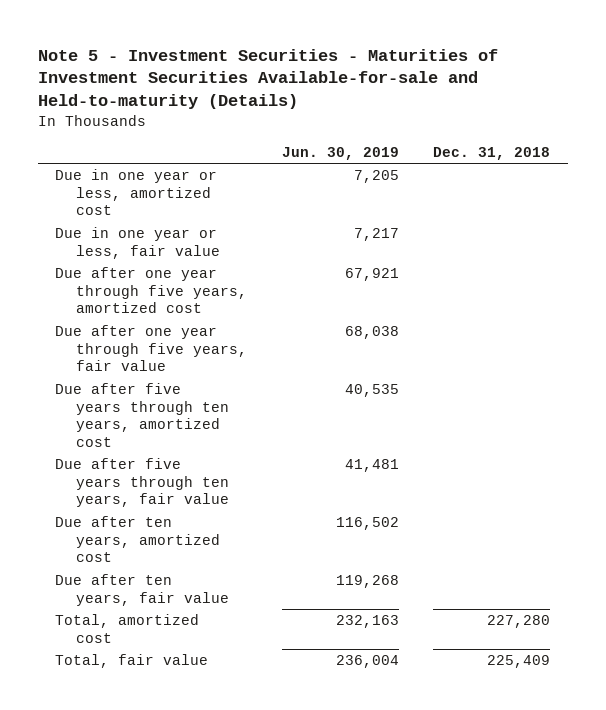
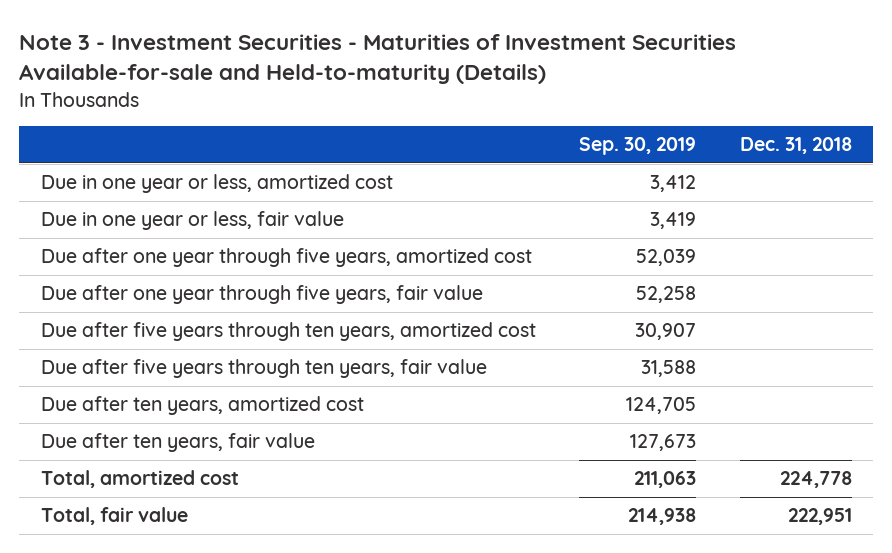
[37,48,498,110] Note 5 - Investment Securities - Maturities of Investment Securities Available-for-sale and Held-to-maturity (Details) -> [19,33,737,85] Note 3 - Investment Securities - Maturities of Investment Securities Available-for-sale and Held-to-maturity (Details)
[281,146,399,160] Jun. 30, 2019 -> none
none -> [579,137,697,156] Sep. 30, 2019
[487,615,551,629] 227,280 -> [779,471,852,489] 224,778
[487,655,551,669] 225,409 -> [787,508,852,526] 222,951

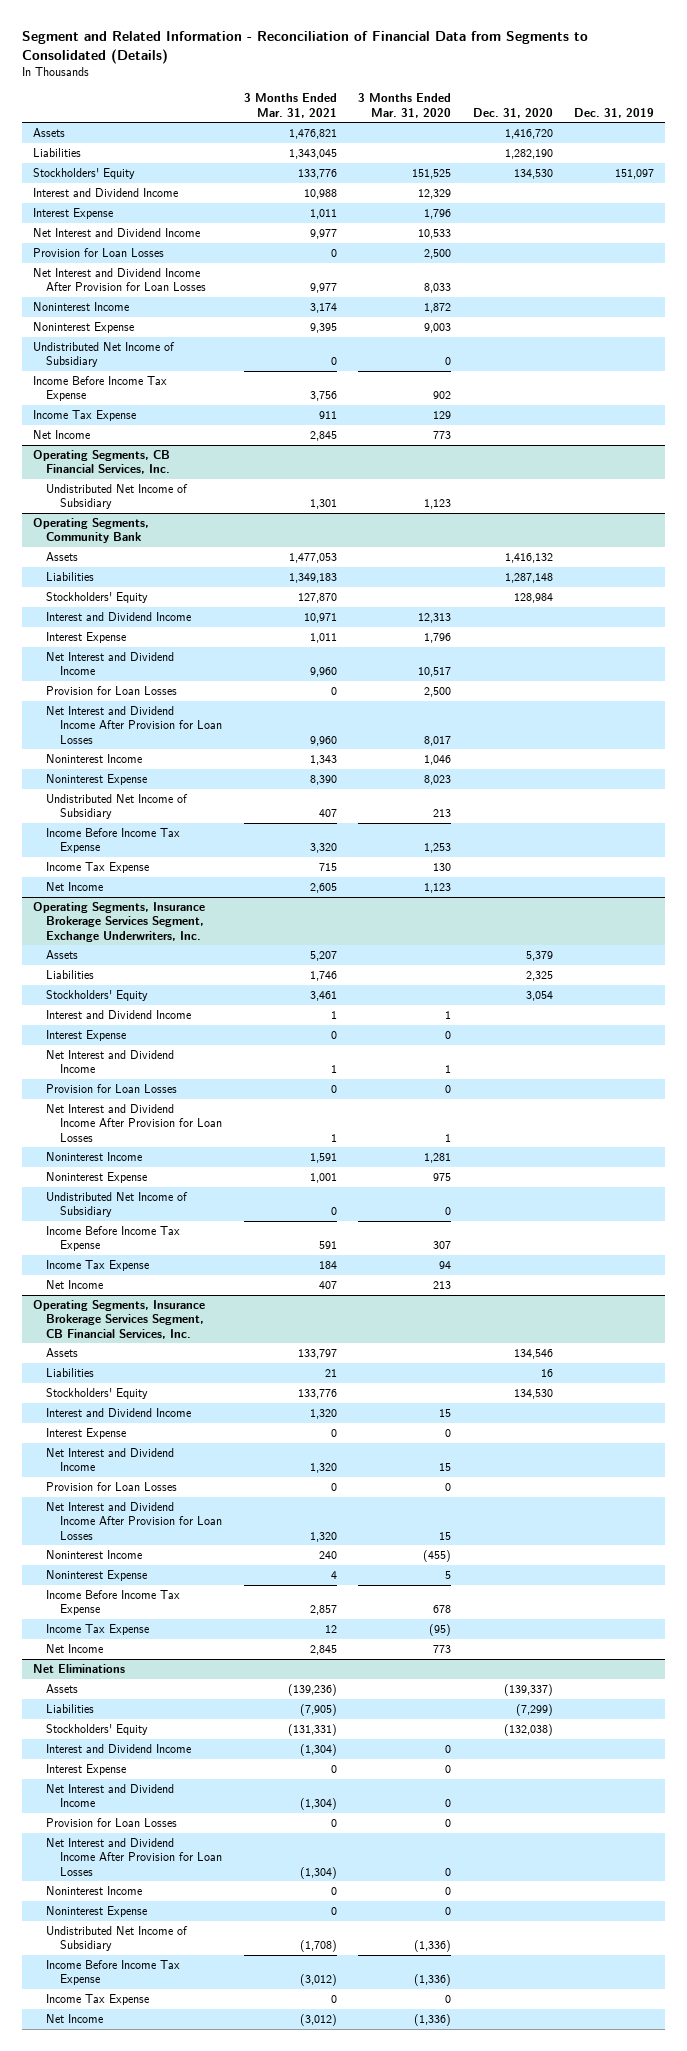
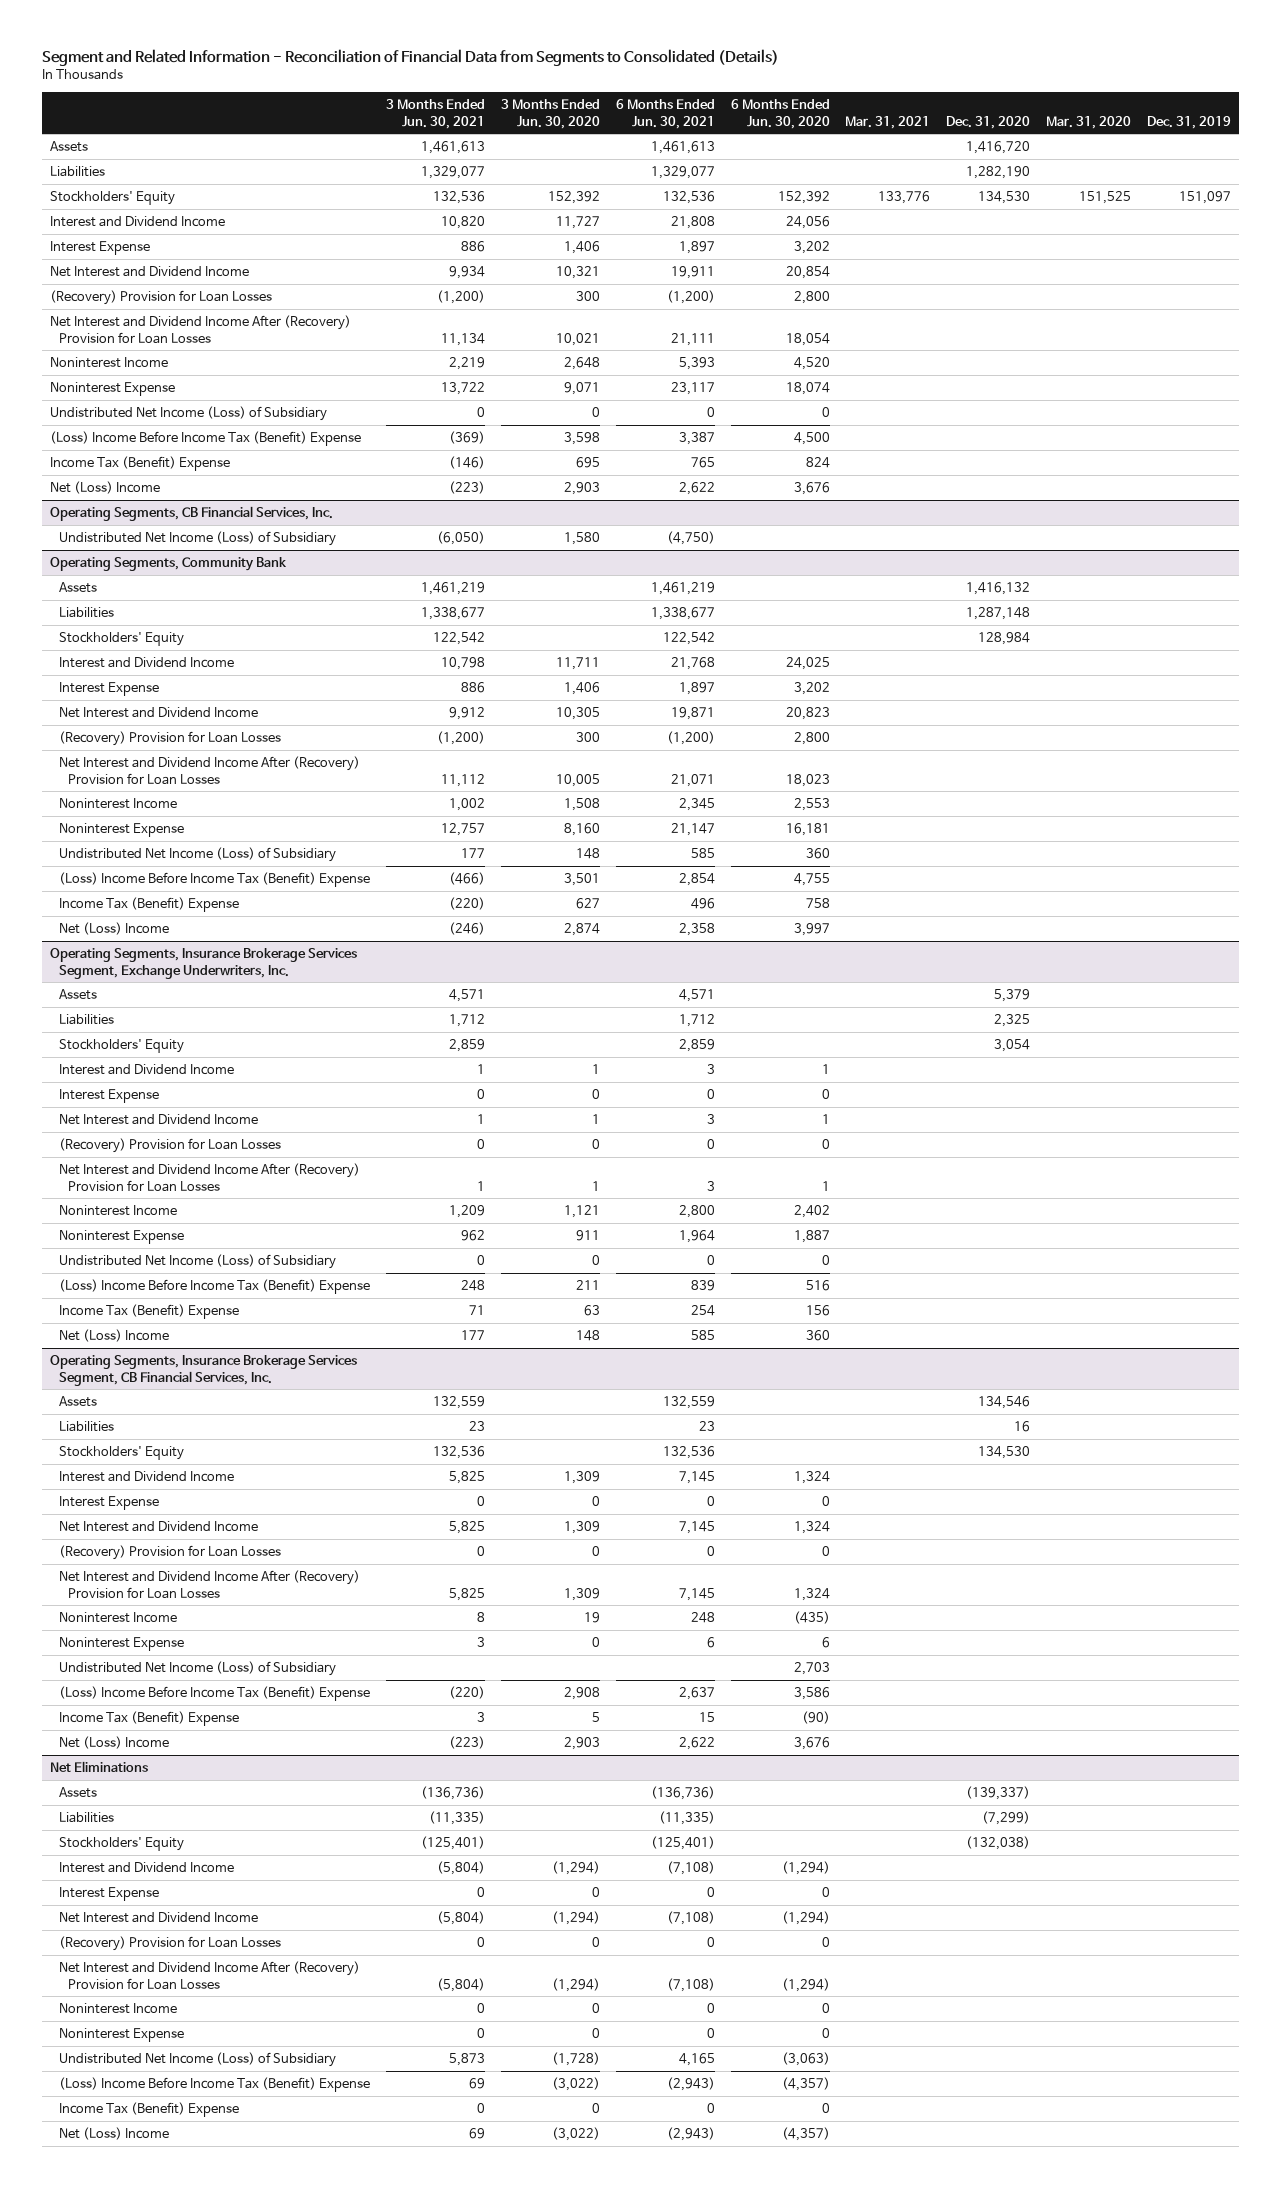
[243,93,337,118] 3 Months Ended Mar. 31, 2021 -> none
[358,93,452,118] 3 Months Ended Mar. 31, 2020 -> none
none -> [385,99,485,129] 3 Months Ended Jun. 30, 2021
none -> [500,99,600,129] 3 Months Ended Jun. 30, 2020
none -> [615,99,715,129] 6 Months Ended Jun. 30, 2021
none -> [730,99,830,129] 6 Months Ended Jun. 30, 2020
none -> [845,115,931,129] Mar. 31, 2021
none -> [1046,115,1132,129] Mar. 31, 2020
[32,248,164,258] Provision for Loan Losses -> [49,289,272,305] (Recovery) Provision for Loan Losses
[32,268,207,292] Net Interest and Dividend Income After Provision for Loan Losses -> [49,314,351,344] Net Interest and Dividend Income After (Recovery) Provision for Loan Losses
[32,342,175,368] Undistributed Net Income of Subsidiary -> [49,405,327,421] Undistributed Net Income (Loss) of Subsidiary
[32,376,167,402] Income Before Income Tax Expense -> [49,430,361,446] (Loss) Income Before Income Tax (Benefit) Expense
[32,410,136,422] Income Tax Expense -> [49,455,230,471] Income Tax (Benefit) Expense
[32,430,90,440] Net Income -> [49,480,160,494] Net (Loss) Income
[46,484,189,510] Undistributed Net Income of Subsidiary -> [59,530,337,546] Undistributed Net Income (Loss) of Subsidiary
[46,686,178,696] Provision for Loan Losses -> [59,730,282,746] (Recovery) Provision for Loan Losses
[46,706,223,744] Net Interest and Dividend Income After Provision for Loan Losses -> [59,755,361,785] Net Interest and Dividend Income After (Recovery) Provision for Loan Losses
[46,794,189,820] Undistributed Net Income of Subsidiary -> [59,846,337,862] Undistributed Net Income (Loss) of Subsidiary
[46,828,181,854] Income Before Income Tax Expense -> [59,871,371,887] (Loss) Income Before Income Tax (Benefit) Expense
[46,862,150,874] Income Tax Expense -> [59,896,240,912] Income Tax (Benefit) Expense
[46,882,104,892] Net Income -> [59,921,170,935] Net (Loss) Income
[46,1084,178,1094] Provision for Loan Losses -> [59,1137,282,1153] (Recovery) Provision for Loan Losses
[46,1104,223,1142] Net Interest and Dividend Income After Provision for Loan Losses -> [59,1162,361,1192] Net Interest and Dividend Income After (Recovery) Provision for Loan Losses
[46,1192,189,1218] Undistributed Net Income of Subsidiary -> [59,1253,337,1269] Undistributed Net Income (Loss) of Subsidiary
[46,1226,181,1252] Income Before Income Tax Expense -> [59,1278,371,1294] (Loss) Income Before Income Tax (Benefit) Expense
[46,1260,150,1272] Income Tax Expense -> [59,1303,240,1319] Income Tax (Benefit) Expense
[46,1280,104,1290] Net Income -> [59,1328,170,1342] Net (Loss) Income
[46,1482,178,1492] Provision for Loan Losses -> [59,1544,282,1560] (Recovery) Provision for Loan Losses
[46,1502,223,1540] Net Interest and Dividend Income After Provision for Loan Losses -> [59,1569,361,1599] Net Interest and Dividend Income After (Recovery) Provision for Loan Losses
none -> [59,1660,337,1676] Undistributed Net Income (Loss) of Subsidiary
[46,1590,181,1616] Income Before Income Tax Expense -> [59,1685,371,1701] (Loss) Income Before Income Tax (Benefit) Expense
[46,1624,150,1636] Income Tax Expense -> [59,1710,240,1726] Income Tax (Benefit) Expense
[46,1644,104,1654] Net Income -> [59,1735,170,1749] Net (Loss) Income
[46,1818,178,1828] Provision for Loan Losses -> [59,1935,282,1951] (Recovery) Provision for Loan Losses
[46,1838,223,1876] Net Interest and Dividend Income After Provision for Loan Losses -> [59,1960,361,1990] Net Interest and Dividend Income After (Recovery) Provision for Loan Losses
[46,1926,189,1952] Undistributed Net Income of Subsidiary -> [59,2051,337,2067] Undistributed Net Income (Loss) of Subsidiary
[46,1960,181,1986] Income Before Income Tax Expense -> [59,2076,371,2092] (Loss) Income Before Income Tax (Benefit) Expense
[46,1994,150,2006] Income Tax Expense -> [59,2101,240,2117] Income Tax (Benefit) Expense
[46,2014,104,2024] Net Income -> [59,2126,170,2140] Net (Loss) Income

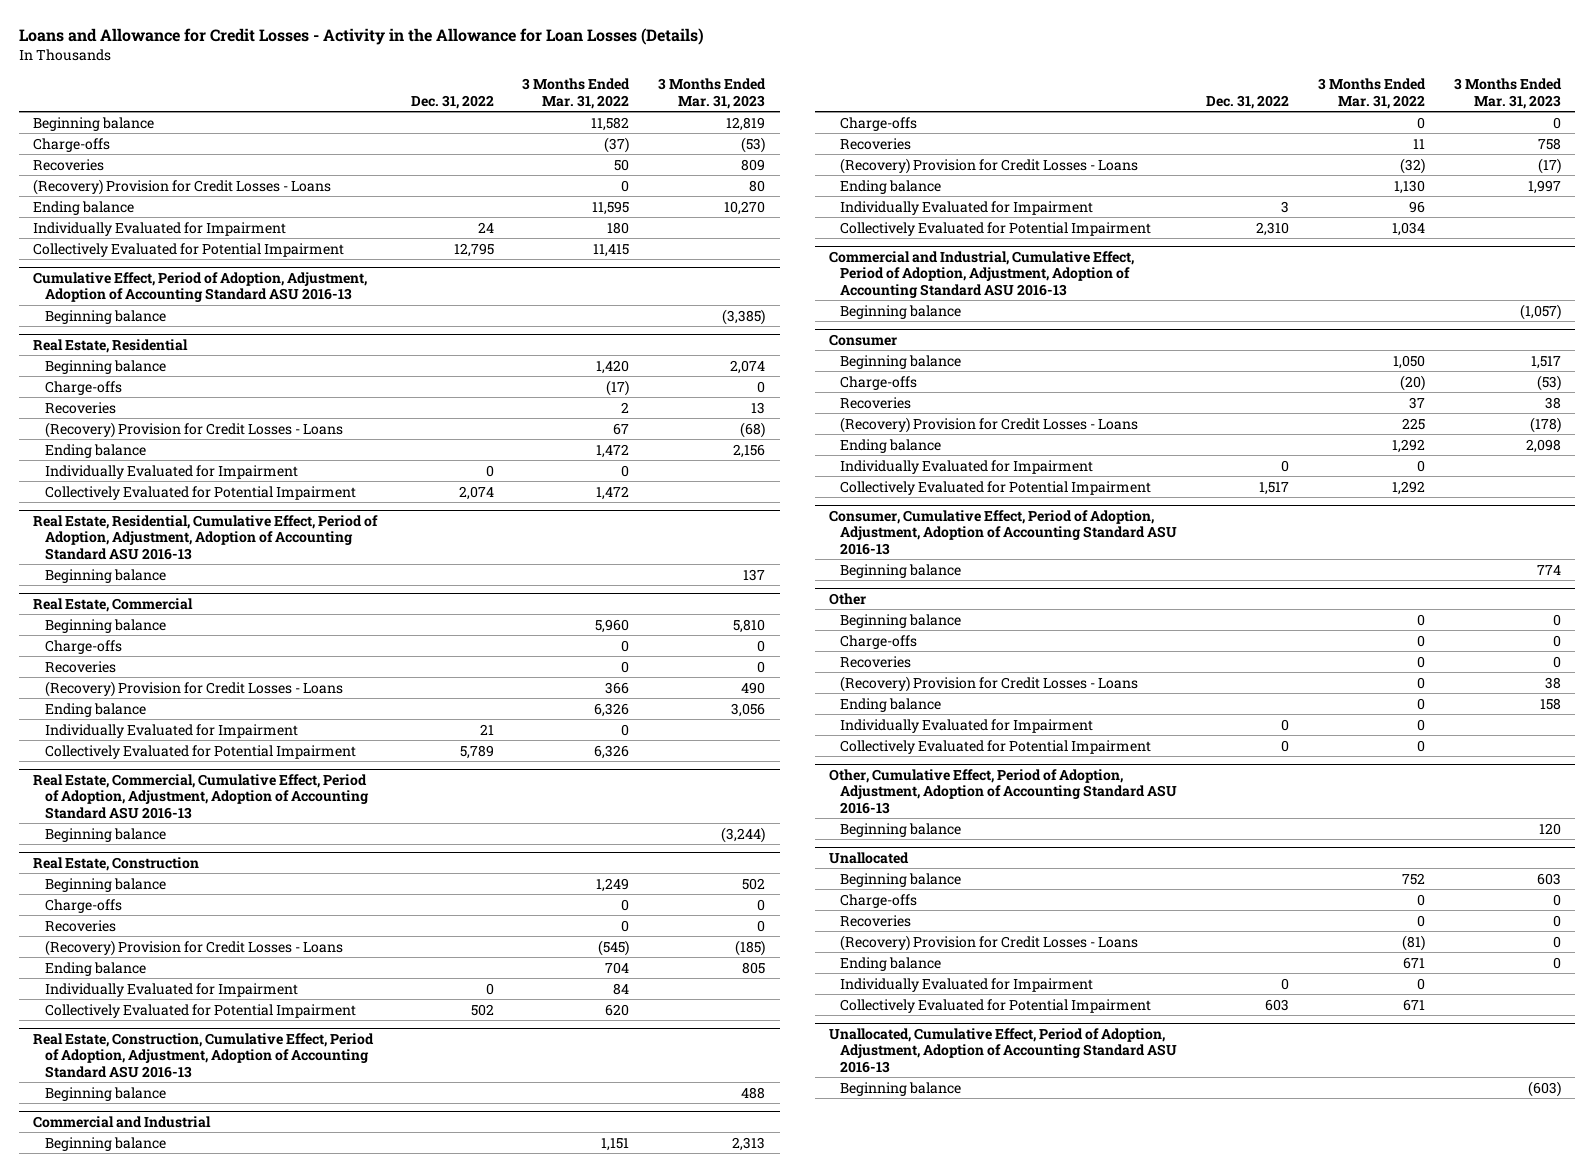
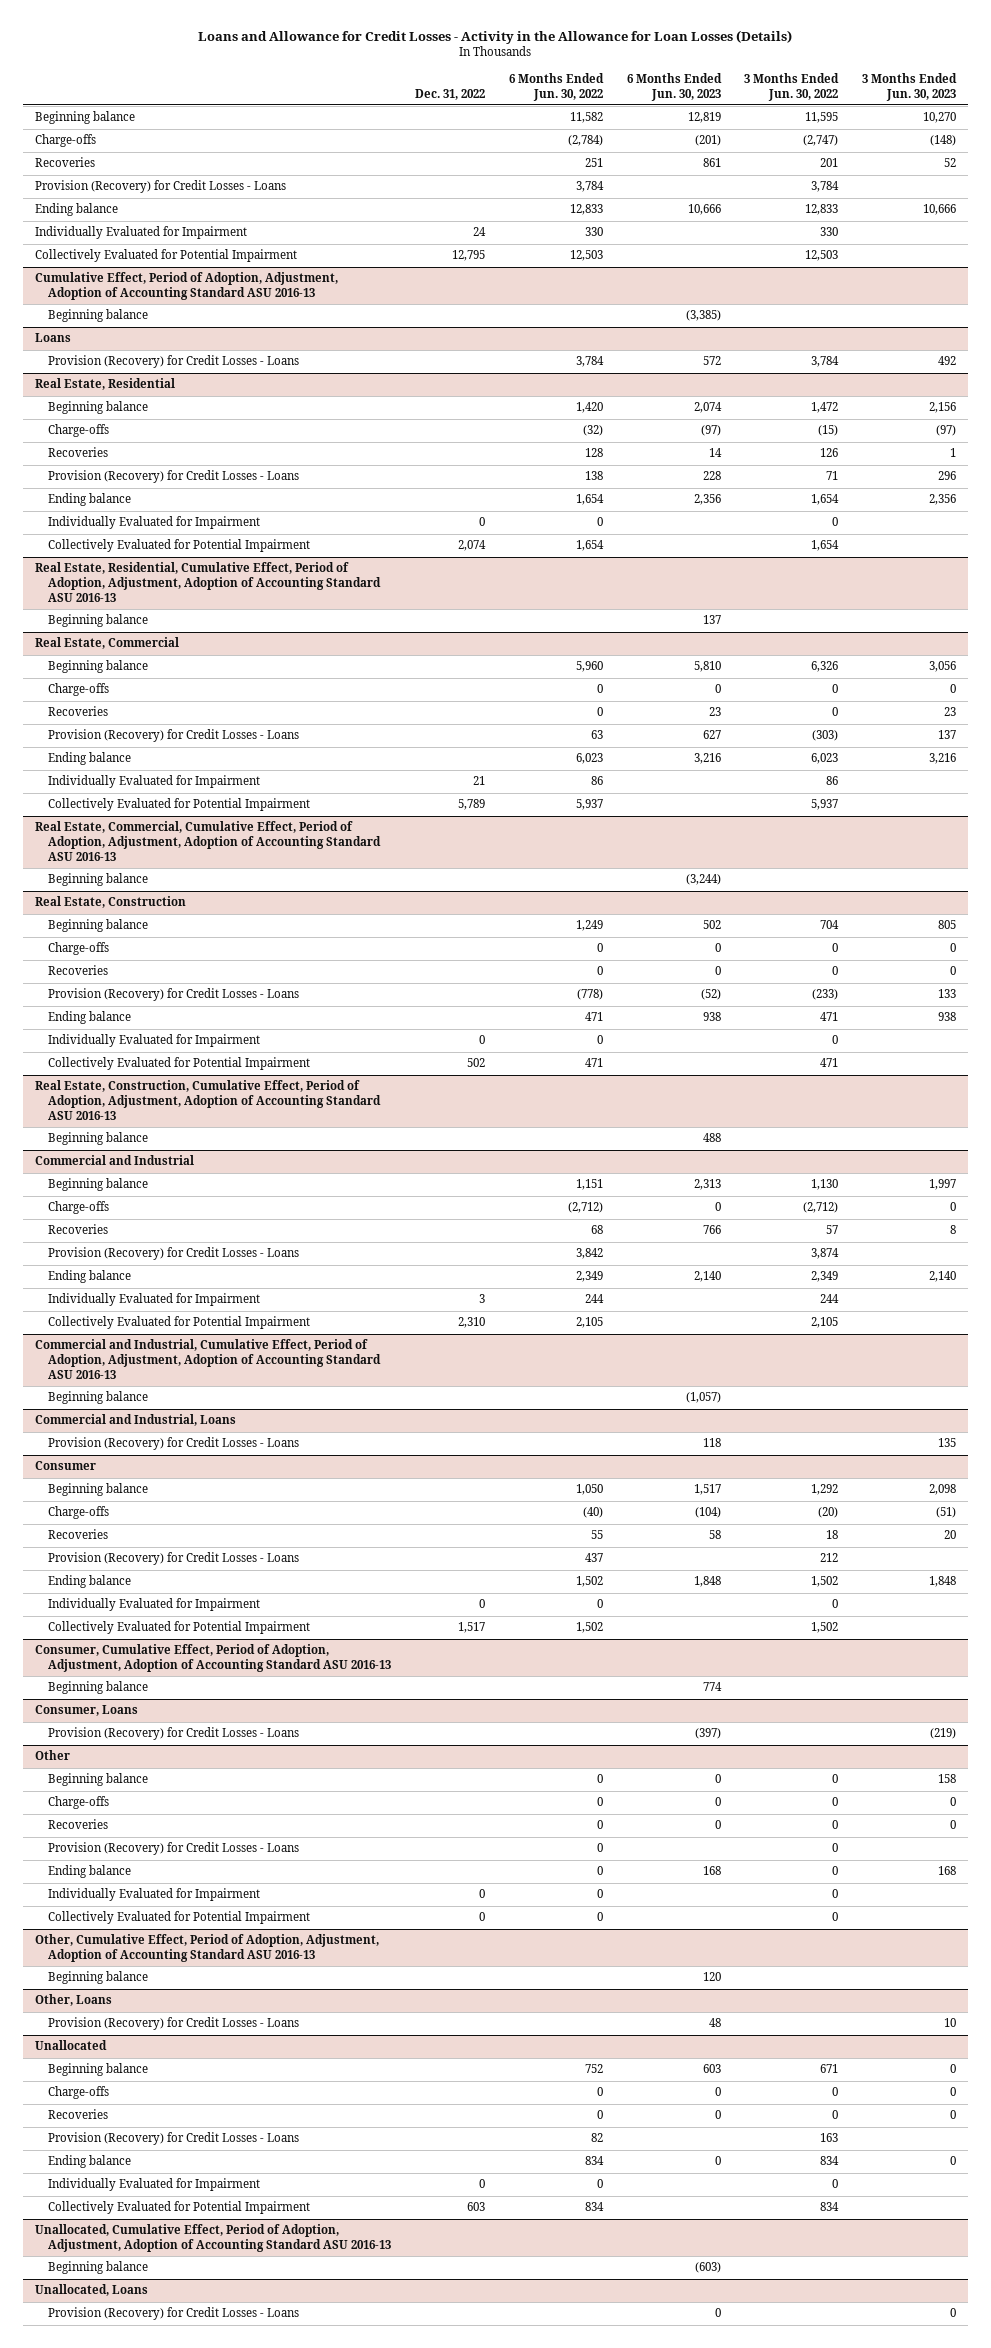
[522,78,631,109] 3 Months Ended Mar. 31, 2022 -> none
[658,78,767,109] 3 Months Ended Mar. 31, 2023 -> none
none -> [508,72,604,101] 6 Months Ended Jun. 30, 2022
none -> [626,72,722,101] 6 Months Ended Jun. 30, 2023
none -> [744,72,840,101] 3 Months Ended Jun. 30, 2022
none -> [862,72,958,101] 3 Months Ended Jun. 30, 2023
[33,178,332,195] (Recovery) Provision for Credit Losses - Loans -> [34,180,286,194] Provision (Recovery) for Credit Losses - Loans
none -> [34,333,71,343] Loans
none -> [48,355,300,369] Provision (Recovery) for Credit Losses - Loans
[44,421,343,438] (Recovery) Provision for Credit Losses - Loans -> [48,470,300,484] Provision (Recovery) for Credit Losses - Loans
[44,680,343,697] (Recovery) Provision for Credit Losses - Loans -> [48,729,300,743] Provision (Recovery) for Credit Losses - Loans
[44,939,343,956] (Recovery) Provision for Credit Losses - Loans -> [48,988,300,1002] Provision (Recovery) for Credit Losses - Loans
[840,157,1139,174] (Recovery) Provision for Credit Losses - Loans -> [48,1247,300,1261] Provision (Recovery) for Credit Losses - Loans
none -> [34,1414,236,1427] Commercial and Industrial, Loans
none -> [48,1437,300,1451] Provision (Recovery) for Credit Losses - Loans
[840,416,1139,433] (Recovery) Provision for Credit Losses - Loans -> [48,1552,300,1566] Provision (Recovery) for Credit Losses - Loans
none -> [34,1705,138,1717] Consumer, Loans
none -> [48,1727,300,1741] Provision (Recovery) for Credit Losses - Loans
[840,675,1139,692] (Recovery) Provision for Credit Losses - Loans -> [48,1842,300,1856] Provision (Recovery) for Credit Losses - Loans
none -> [34,1994,112,2007] Other, Loans
none -> [48,2017,300,2031] Provision (Recovery) for Credit Losses - Loans
[840,934,1139,951] (Recovery) Provision for Credit Losses - Loans -> [48,2132,300,2146] Provision (Recovery) for Credit Losses - Loans
none -> [34,2284,148,2297] Unallocated, Loans
none -> [48,2307,300,2321] Provision (Recovery) for Credit Losses - Loans

